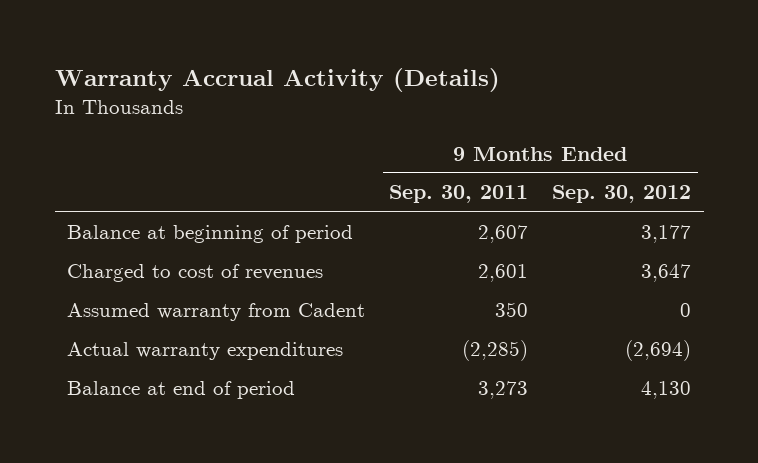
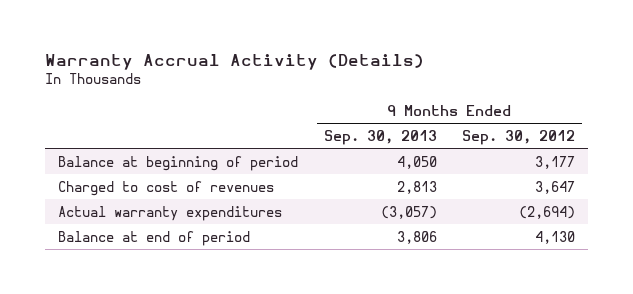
[389,185,529,204] Sep. 30, 2011 -> none
none -> [323,129,437,145] Sep. 30, 2013
[66,303,365,322] Assumed warranty from Cadent -> none

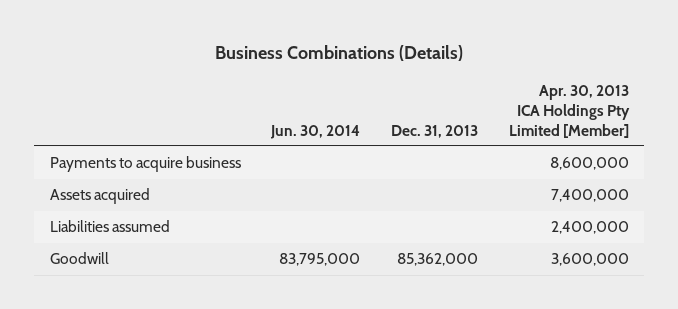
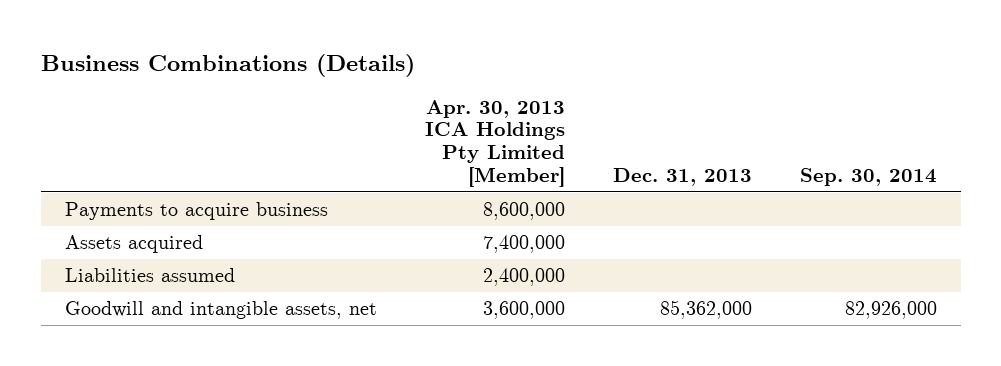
[270,124,361,139] Jun. 30, 2014 -> none
none -> [799,168,937,187] Sep. 30, 2014
[49,252,109,265] Goodwill -> [64,300,377,319] Goodwill and intangible assets, net

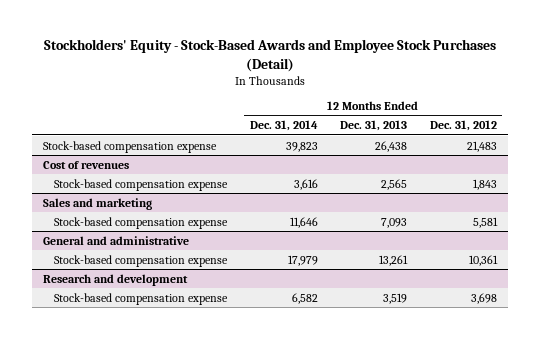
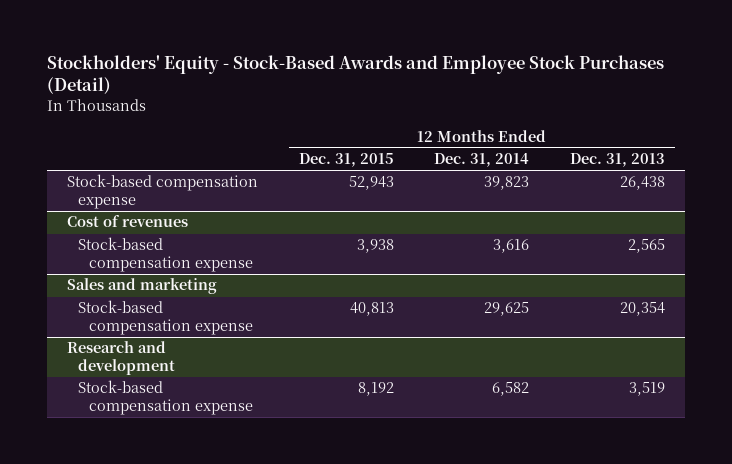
[429,120,497,132] Dec. 31, 2012 -> none
none -> [298,153,394,168] Dec. 31, 2015
[42,235,189,245] General and administrative -> none
[54,254,229,267] Stock-based compensation expense -> none
[289,216,318,228] 11,646 -> [484,302,530,317] 29,625
[381,217,408,228] 7,093 -> [619,302,665,317] 20,354

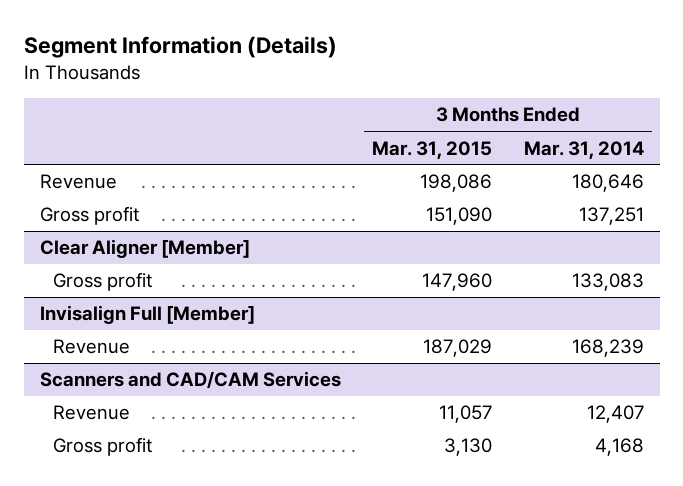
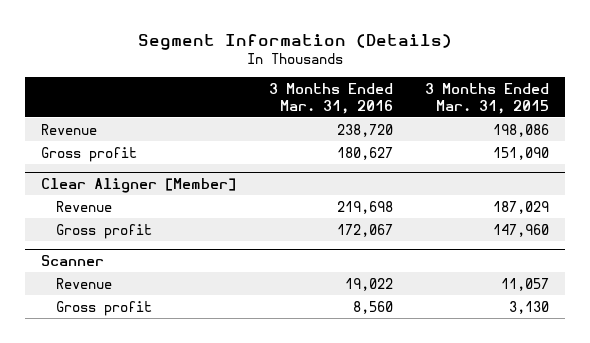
[523,140,644,159] Mar. 31, 2014 -> none
none -> [268,82,393,114] 3 Months Ended Mar. 31, 2016
[39,305,255,325] Invisalign Full [Member] -> none
[39,371,341,390] Scanners and CAD/CAM Services -> none
[52,272,152,292] Gross profit -> [56,223,153,239] Gross profit
none -> [41,254,105,266] Scanner

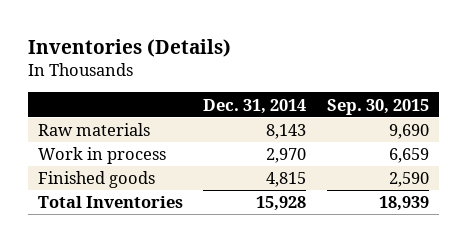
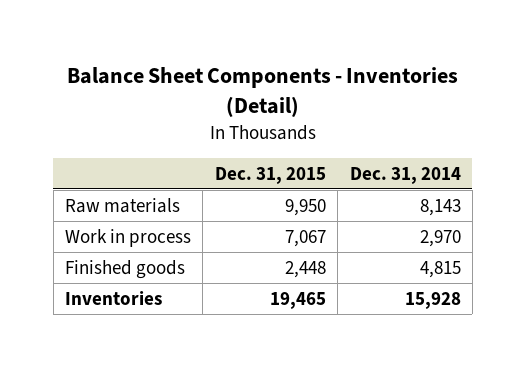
[28,38,232,57] Inventories (Details) -> [66,66,458,117] Balance Sheet Components - Inventories (Detail)
[326,98,429,115] Sep. 30, 2015 -> none
none -> [214,166,326,184] Dec. 31, 2015
[38,196,184,209] Total Inventories -> [64,290,162,305] Inventories

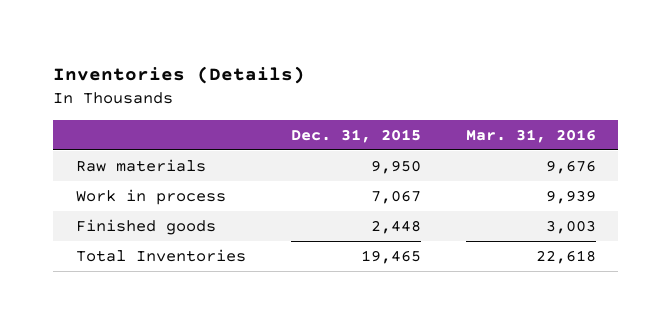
[66,66,458,117] Balance Sheet Components - Inventories (Detail) -> [53,65,306,84] Inventories (Details)
[349,166,461,184] Dec. 31, 2014 -> none
none -> [465,128,596,143] Mar. 31, 2016
[64,290,162,305] Inventories -> [75,249,246,263] Total Inventories

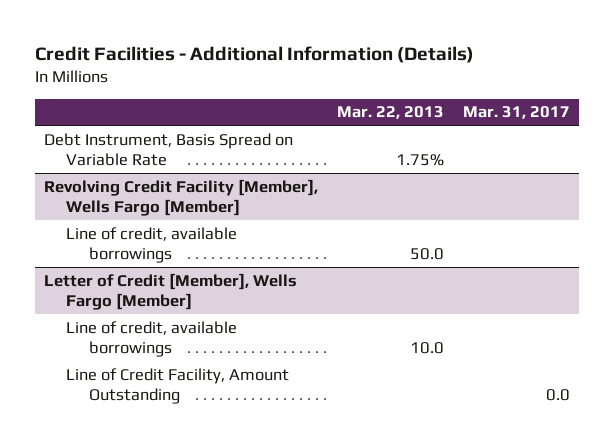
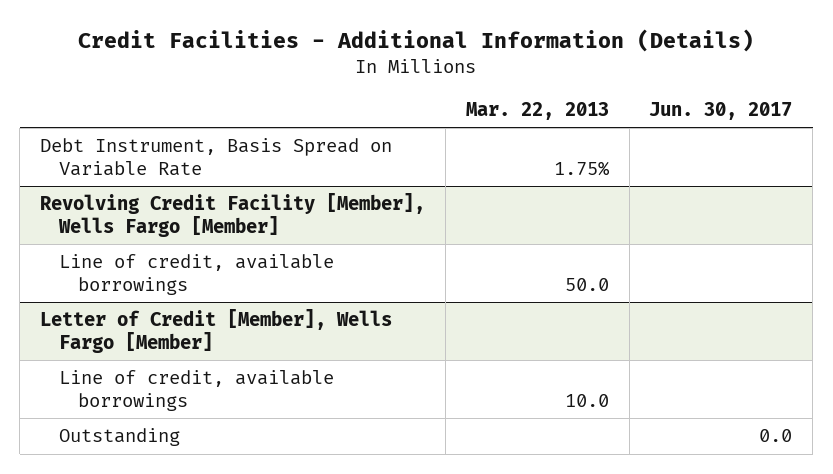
[462,106,570,120] Mar. 31, 2017 -> none
none -> [649,101,793,120] Jun. 30, 2017
[66,367,290,404] Line of Credit Facility, Amount Outstanding -> [59,428,181,447] Outstanding

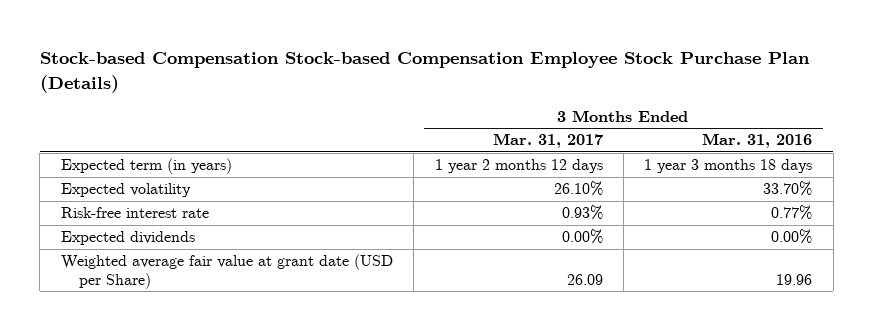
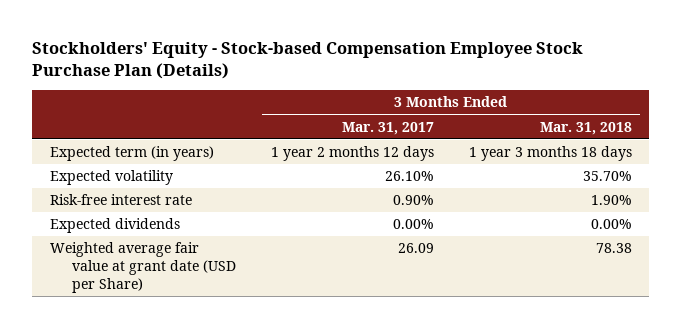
[39,52,810,93] Stock-based Compensation Stock-based Compensation Employee Stock Purchase Plan (Details) -> [32,42,584,79] Stockholders' Equity - Stock-based Compensation Employee Stock Purchase Plan (Details)
[702,133,813,149] Mar. 31, 2016 -> none
none -> [539,121,632,135] Mar. 31, 2018
[561,205,603,221] 0.93% -> [392,195,434,206] 0.90%

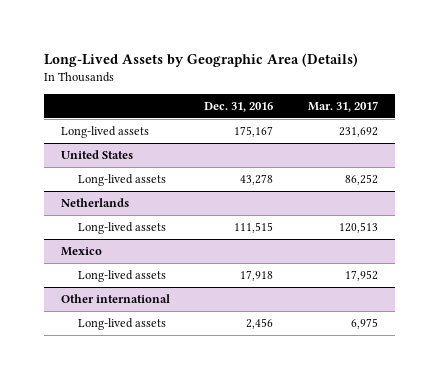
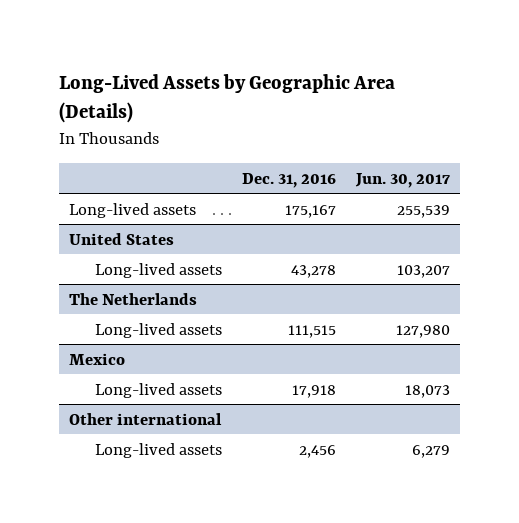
[307,100,378,112] Mar. 31, 2017 -> none
none -> [355,172,451,188] Jun. 30, 2017
[61,198,130,208] Netherlands -> [68,292,197,305] The Netherlands

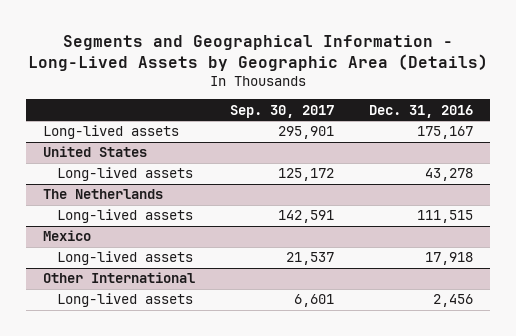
[58,73,395,124] Long-Lived Assets by Geographic Area (Details) -> [27,34,488,71] Segments and Geographical Information - Long-Lived Assets by Geographic Area (Details)
[355,172,451,188] Jun. 30, 2017 -> none
none -> [229,104,334,118] Sep. 30, 2017
[68,412,222,425] Other international -> [43,272,196,284] Other International

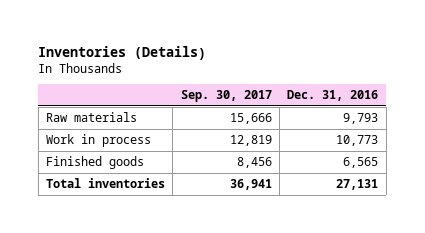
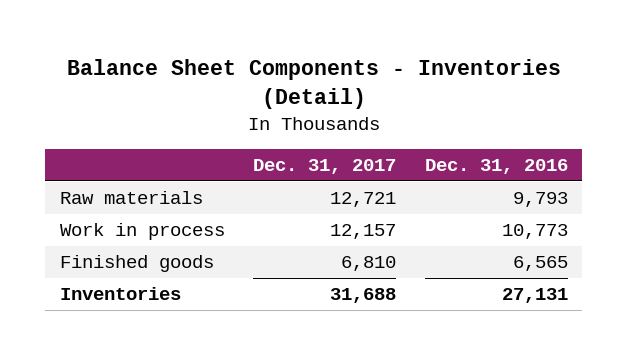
[38,45,207,60] Inventories (Details) -> [66,58,561,110] Balance Sheet Components - Inventories (Detail)
[180,90,272,103] Sep. 30, 2017 -> none
none -> [253,159,397,175] Dec. 31, 2017
[46,178,166,189] Total inventories -> [59,287,181,301] Inventories

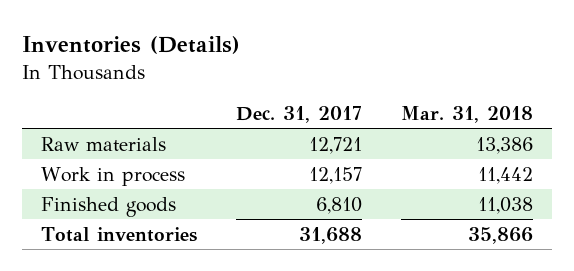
[66,58,561,110] Balance Sheet Components - Inventories (Detail) -> [21,36,240,55] Inventories (Details)
[424,159,568,175] Dec. 31, 2016 -> none
none -> [400,106,533,124] Mar. 31, 2018
[59,287,181,301] Inventories -> [41,226,198,242] Total inventories

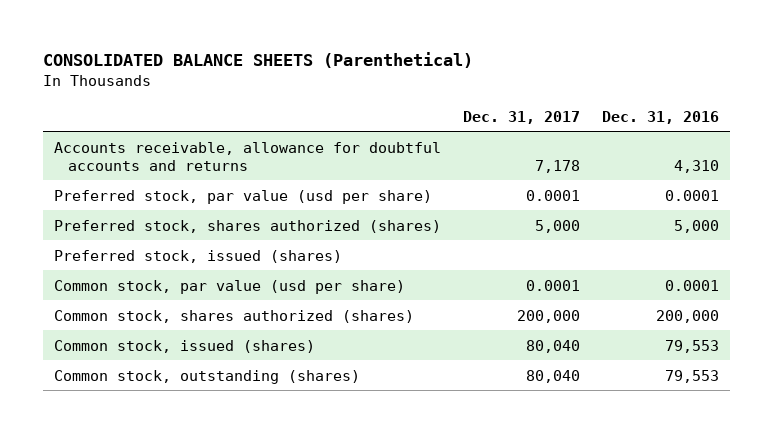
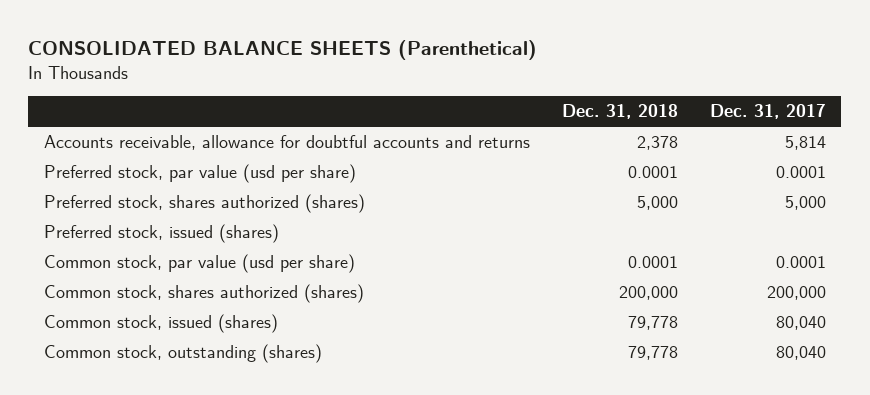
[602,110,720,124] Dec. 31, 2016 -> none
none -> [561,104,678,120] Dec. 31, 2018
[534,159,580,173] 7,178 -> [784,136,826,151] 5,814

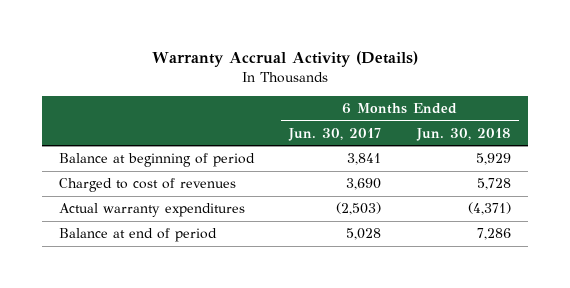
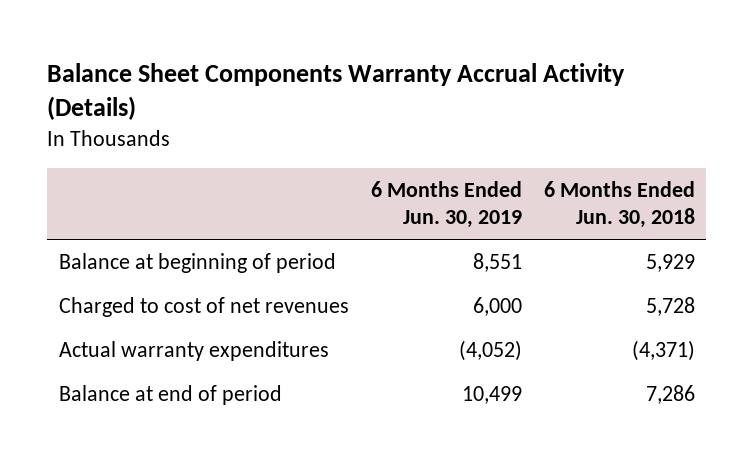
[151,51,418,68] Warranty Accrual Activity (Details) -> [47,62,626,120] Balance Sheet Components Warranty Accrual Activity (Details)
[288,127,382,141] Jun. 30, 2017 -> none
none -> [370,180,522,229] 6 Months Ended Jun. 30, 2019
[59,178,237,193] Charged to cost of revenues -> [58,297,349,318] Charged to cost of net revenues

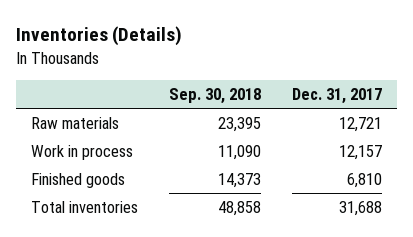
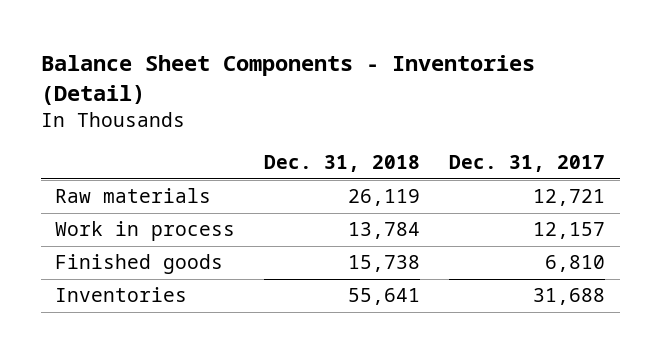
[15,26,182,47] Inventories (Details) -> [40,54,535,105] Balance Sheet Components - Inventories (Detail)
[169,88,262,105] Sep. 30, 2018 -> none
none -> [264,155,421,173] Dec. 31, 2018
[31,200,139,213] Total inventories -> [55,287,188,303] Inventories

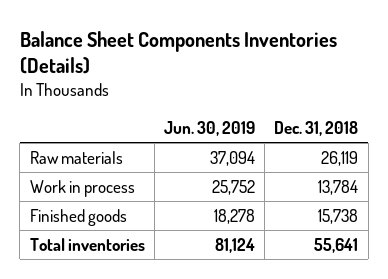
[40,54,535,105] Balance Sheet Components - Inventories (Detail) -> [19,30,337,75] Balance Sheet Components Inventories (Details)
[449,155,606,173] Dec. 31, 2017 -> none
none -> [163,121,255,137] Jun. 30, 2019
[55,287,188,303] Inventories -> [29,237,145,251] Total inventories

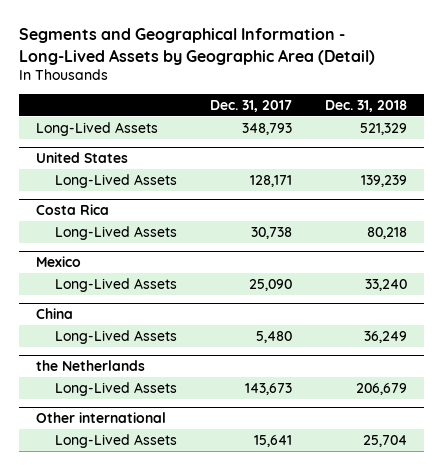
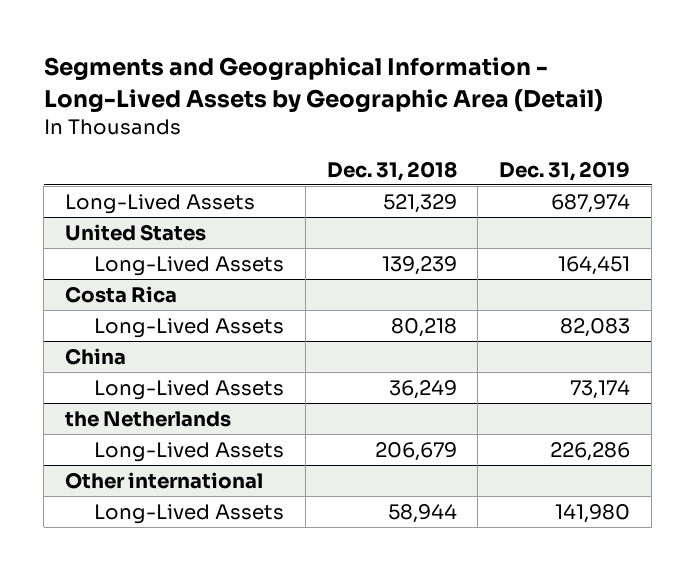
[210,99,293,112] Dec. 31, 2017 -> none
none -> [499,160,631,181] Dec. 31, 2019
[35,256,81,268] Mexico -> none
[54,277,177,292] Long-Lived Assets -> none
[363,434,408,447] 25,704 -> [387,503,457,523] 58,944

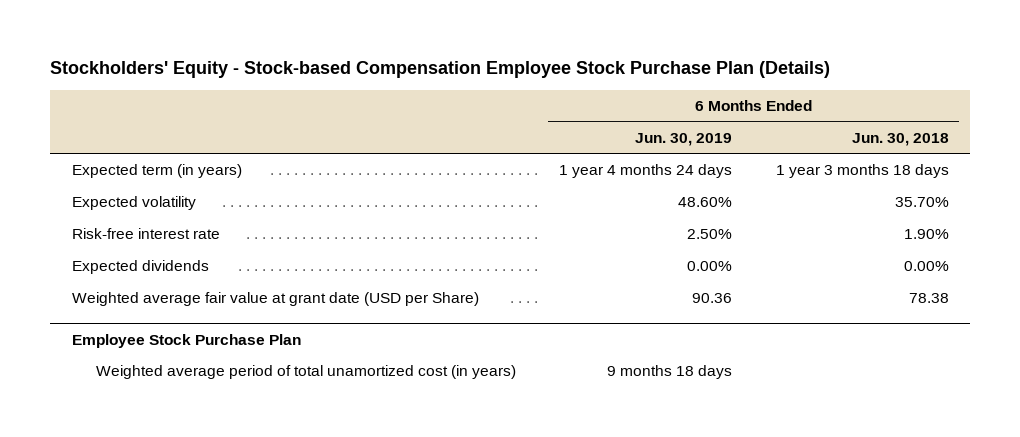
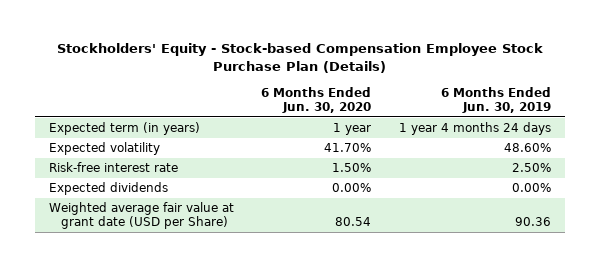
[851,132,949,146] Jun. 30, 2018 -> none
none -> [261,86,372,113] 6 Months Ended Jun. 30, 2020
[71,333,301,348] Employee Stock Purchase Plan -> none
[95,365,516,380] Weighted average period of total unamortized cost (in years) -> none

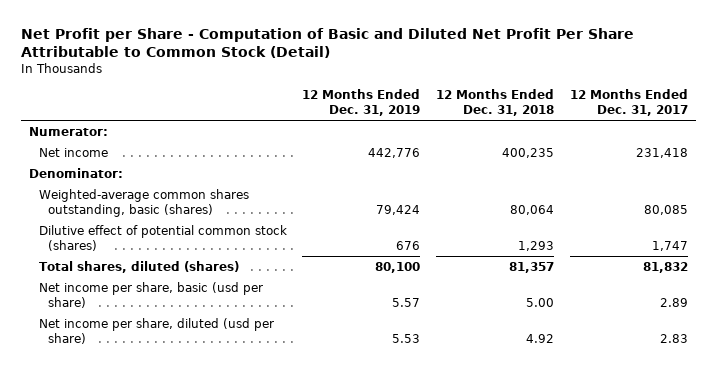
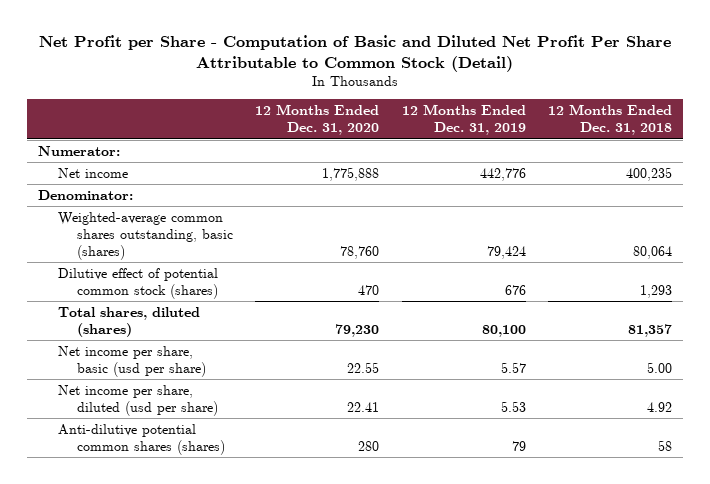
[569,89,688,117] 12 Months Ended Dec. 31, 2017 -> none
none -> [255,104,380,136] 12 Months Ended Dec. 31, 2020
none -> [57,423,226,455] Anti-dilutive potential common shares (shares)

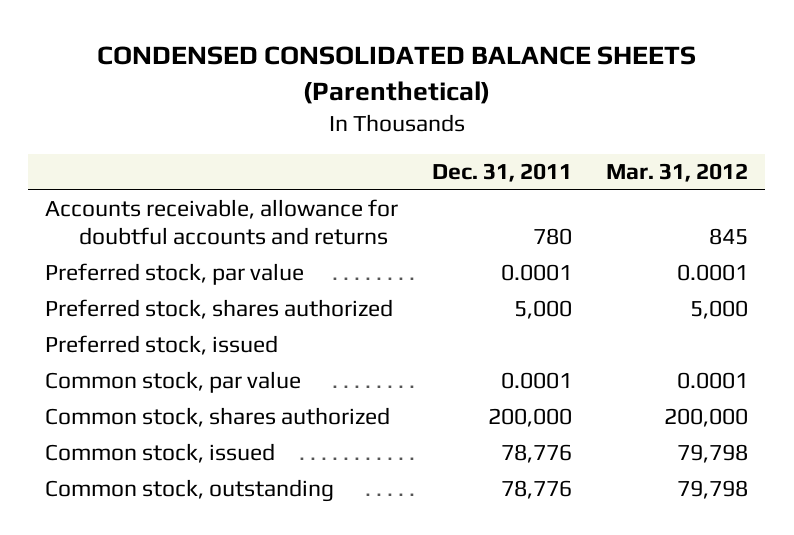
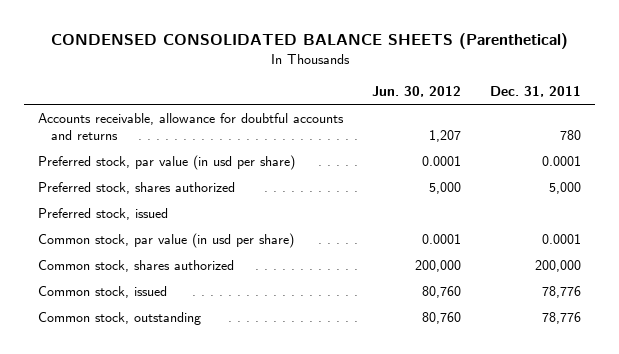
[606,163,749,183] Mar. 31, 2012 -> none
none -> [372,85,462,97] Jun. 30, 2012
[45,263,305,286] Preferred stock, par value -> [38,154,296,170] Preferred stock, par value (in usd per share)
[45,371,302,394] Common stock, par value -> [38,232,295,248] Common stock, par value (in usd per share)

